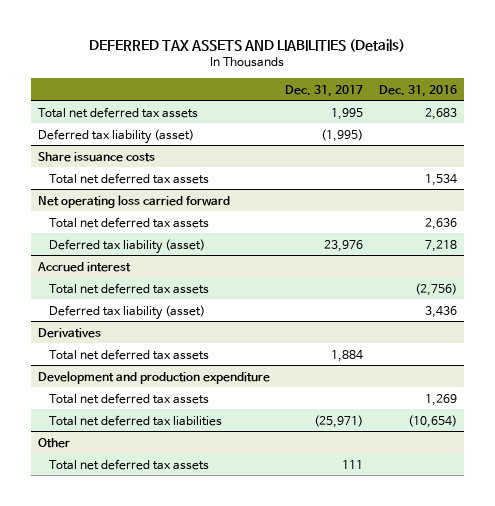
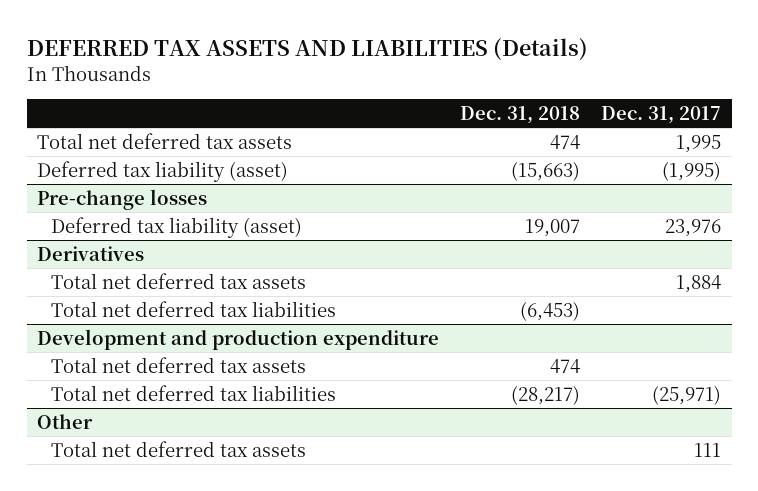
[378,84,457,97] Dec. 31, 2016 -> none
none -> [460,105,581,124] Dec. 31, 2018
[38,151,156,162] Share issuance costs -> none
[48,172,209,184] Total net deferred tax assets -> none
[48,216,209,228] Total net deferred tax assets -> none
[38,194,231,208] Net operating loss carried forward -> [37,188,208,210] Pre-change losses
[37,261,132,272] Accrued interest -> none
[48,282,209,294] Total net deferred tax assets -> none
[48,304,205,320] Deferred tax liability (asset) -> none
none -> [50,300,336,317] Total net deferred tax liabilities

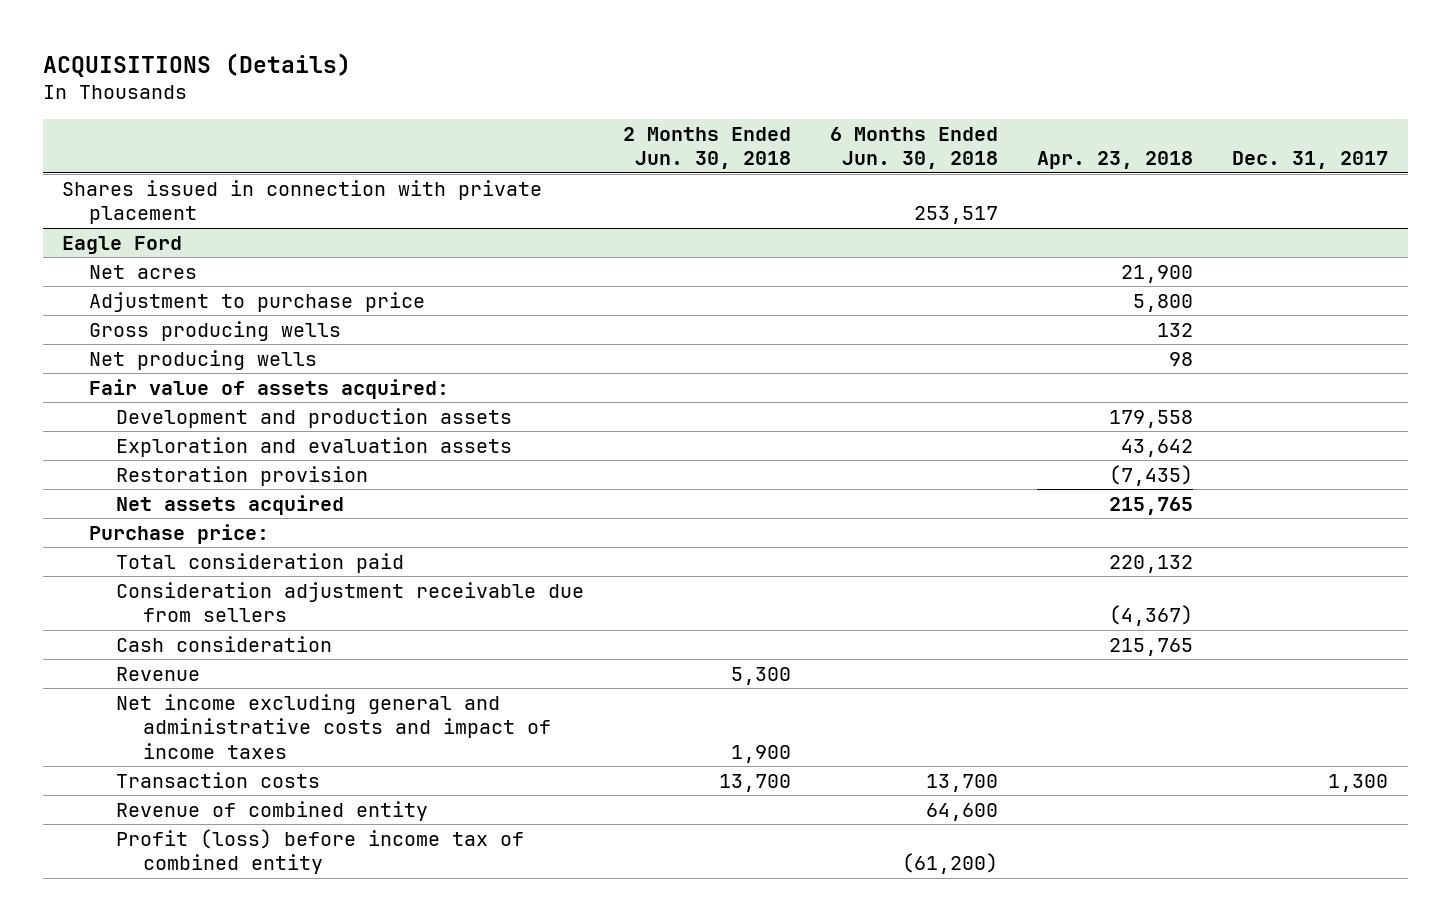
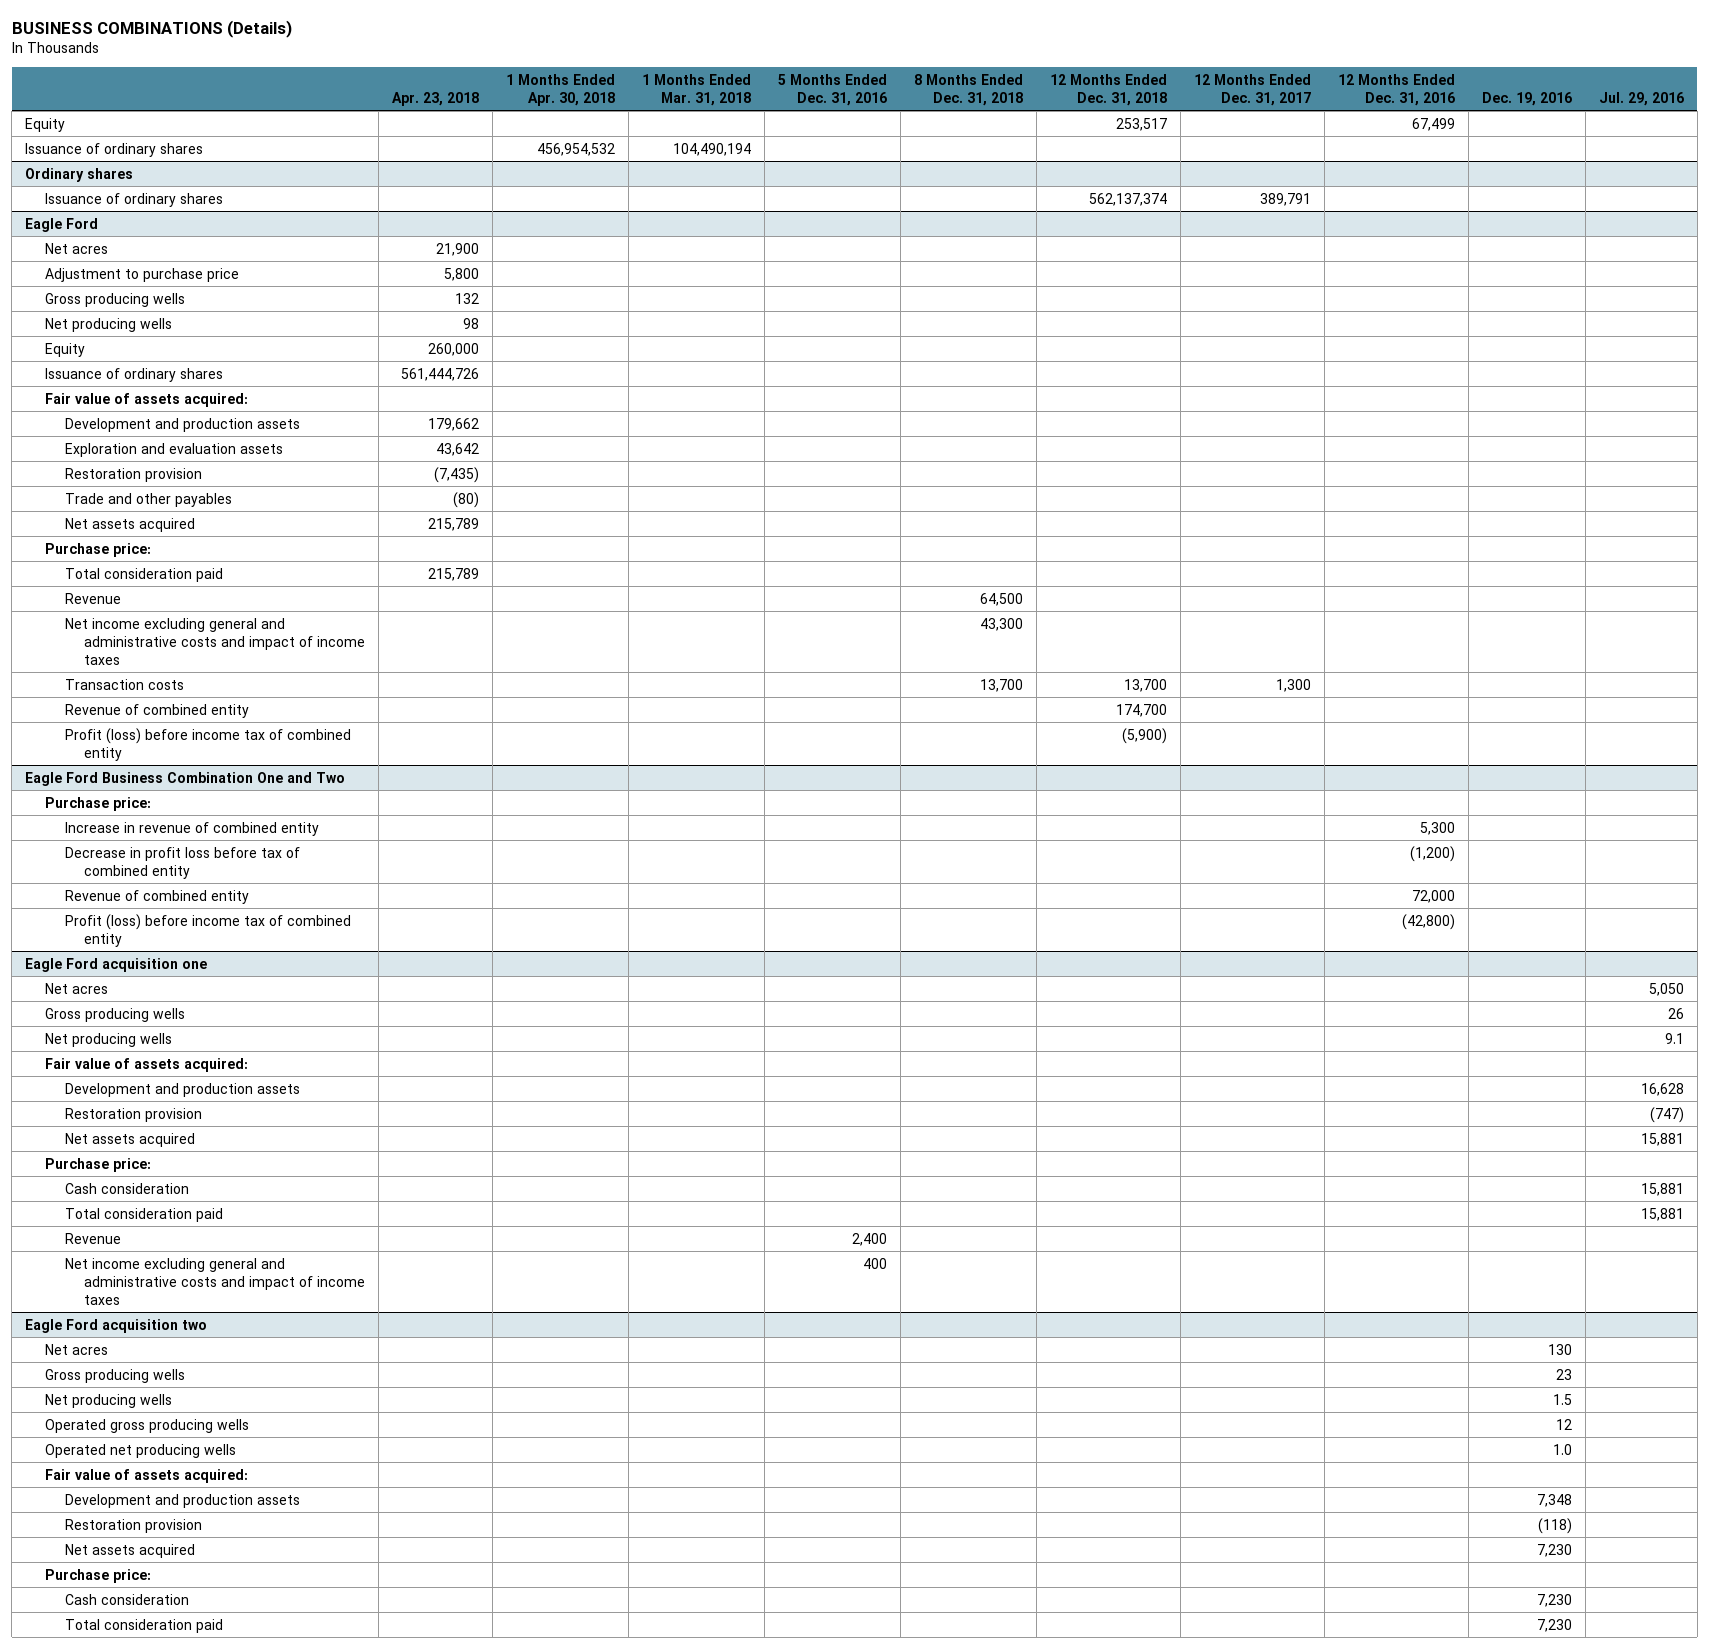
[42,52,351,77] ACQUISITIONS (Details) -> [11,19,292,38] BUSINESS COMBINATIONS (Details)
[623,126,792,170] 2 Months Ended Jun. 30, 2018 -> none
[830,126,999,170] 6 Months Ended Jun. 30, 2018 -> none
[1232,151,1389,170] Dec. 31, 2017 -> none
none -> [506,73,616,106] 1 Months Ended Apr. 30, 2018
none -> [642,73,752,106] 1 Months Ended Mar. 31, 2018
none -> [778,73,888,106] 5 Months Ended Dec. 31, 2016
none -> [914,73,1024,106] 8 Months Ended Dec. 31, 2018
none -> [1050,73,1168,106] 12 Months Ended Dec. 31, 2018
none -> [1194,73,1312,106] 12 Months Ended Dec. 31, 2017
none -> [1338,73,1456,106] 12 Months Ended Dec. 31, 2016
none -> [1482,91,1573,106] Dec. 19, 2016
none -> [1599,91,1685,106] Jul. 29, 2016
[62,179,543,225] Shares issued in connection with private placement -> [25,117,66,132] Equity
none -> [25,142,204,157] Issuance of ordinary shares
none -> [25,167,134,182] Ordinary shares
none -> [44,192,223,207] Issuance of ordinary shares
none -> [44,342,85,357] Equity
none -> [44,367,223,382] Issuance of ordinary shares
[1109,409,1194,428] 179,558 -> [428,417,480,431] 179,662
none -> [64,492,232,507] Trade and other payables
[1109,496,1194,515] 215,765 -> [428,517,480,531] 215,789
[116,581,585,623] Consideration adjustment receivable due from sellers -> none
[116,635,333,652] Cash consideration -> none
[1109,554,1194,573] 220,132 -> [428,567,480,581] 215,789
none -> [25,771,346,786] Eagle Ford Business Combination One and Two
none -> [44,796,151,811] Purchase price:
none -> [64,821,319,836] Increase in revenue of combined entity
none -> [64,846,300,879] Decrease in profit loss before tax of combined entity
none -> [64,889,249,904] Revenue of combined entity
none -> [64,913,351,947] Profit (loss) before income tax of combined entity
none -> [25,957,208,972] Eagle Ford acquisition one
none -> [44,982,108,994] Net acres
none -> [44,1007,185,1022] Gross producing wells
none -> [44,1032,172,1047] Net producing wells
none -> [44,1057,248,1072] Fair value of assets acquired:
none -> [64,1082,300,1097] Development and production assets
none -> [64,1107,202,1122] Restoration provision
none -> [64,1132,195,1147] Net assets acquired
none -> [44,1157,151,1172] Purchase price:
none -> [64,1182,189,1194] Cash consideration
none -> [64,1207,223,1222] Total consideration paid
none -> [64,1232,121,1244] Revenue
none -> [64,1257,366,1305] Net income excluding general and administrative costs and impact of income taxes
none -> [25,1318,208,1333] Eagle Ford acquisition two
none -> [44,1343,108,1355] Net acres
none -> [44,1368,185,1383] Gross producing wells
none -> [44,1393,172,1408] Net producing wells
none -> [44,1418,249,1433] Operated gross producing wells
none -> [44,1443,236,1458] Operated net producing wells
none -> [44,1468,248,1483] Fair value of assets acquired:
none -> [64,1493,300,1508] Development and production assets
none -> [64,1518,202,1533] Restoration provision
none -> [64,1543,195,1558] Net assets acquired
none -> [44,1568,151,1583] Purchase price:
none -> [64,1593,189,1605] Cash consideration
none -> [64,1618,223,1633] Total consideration paid

